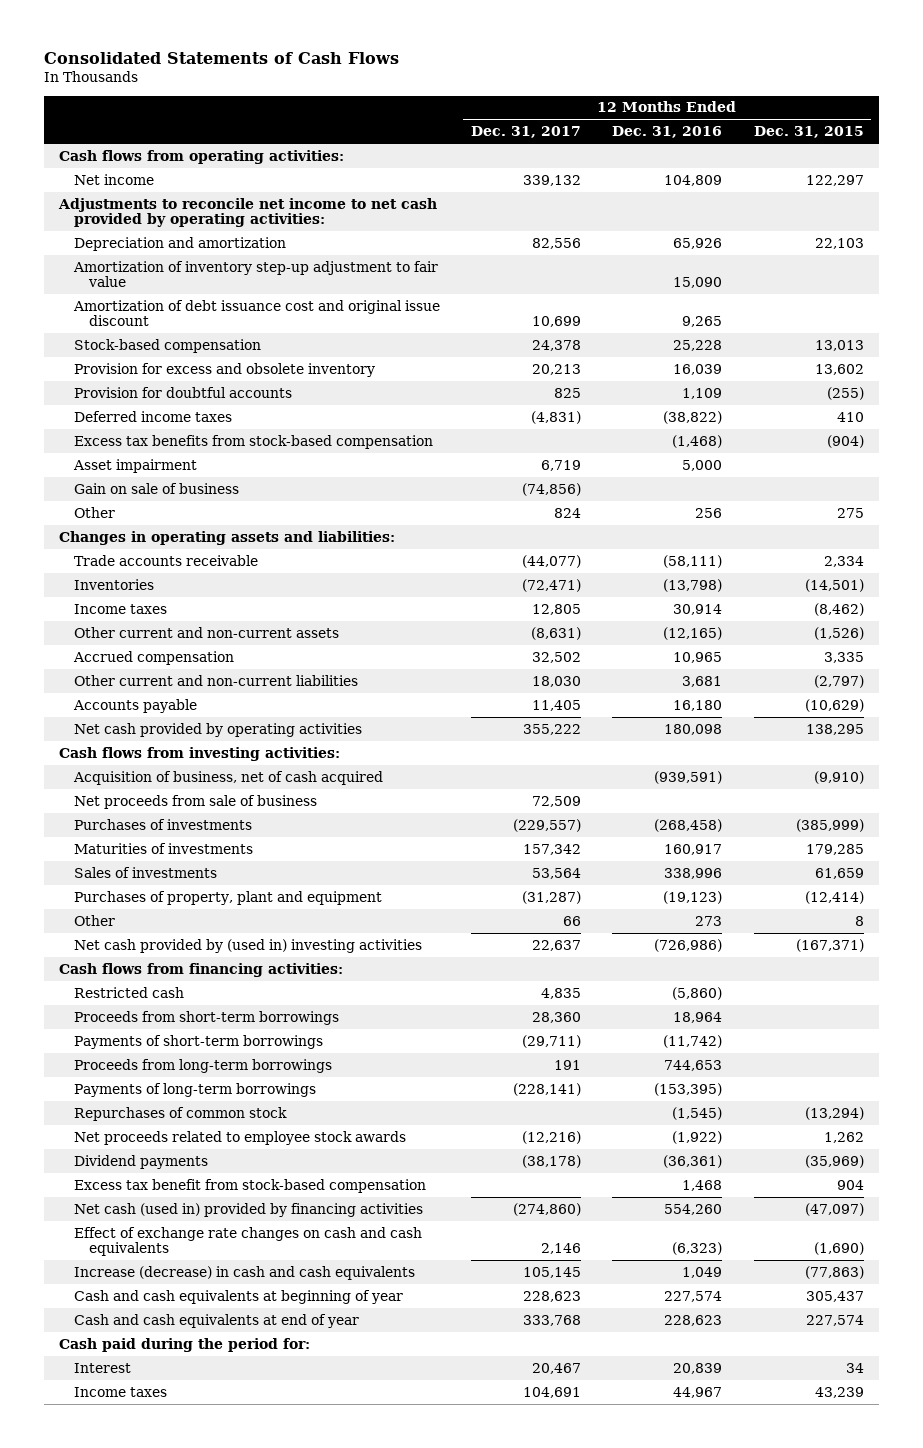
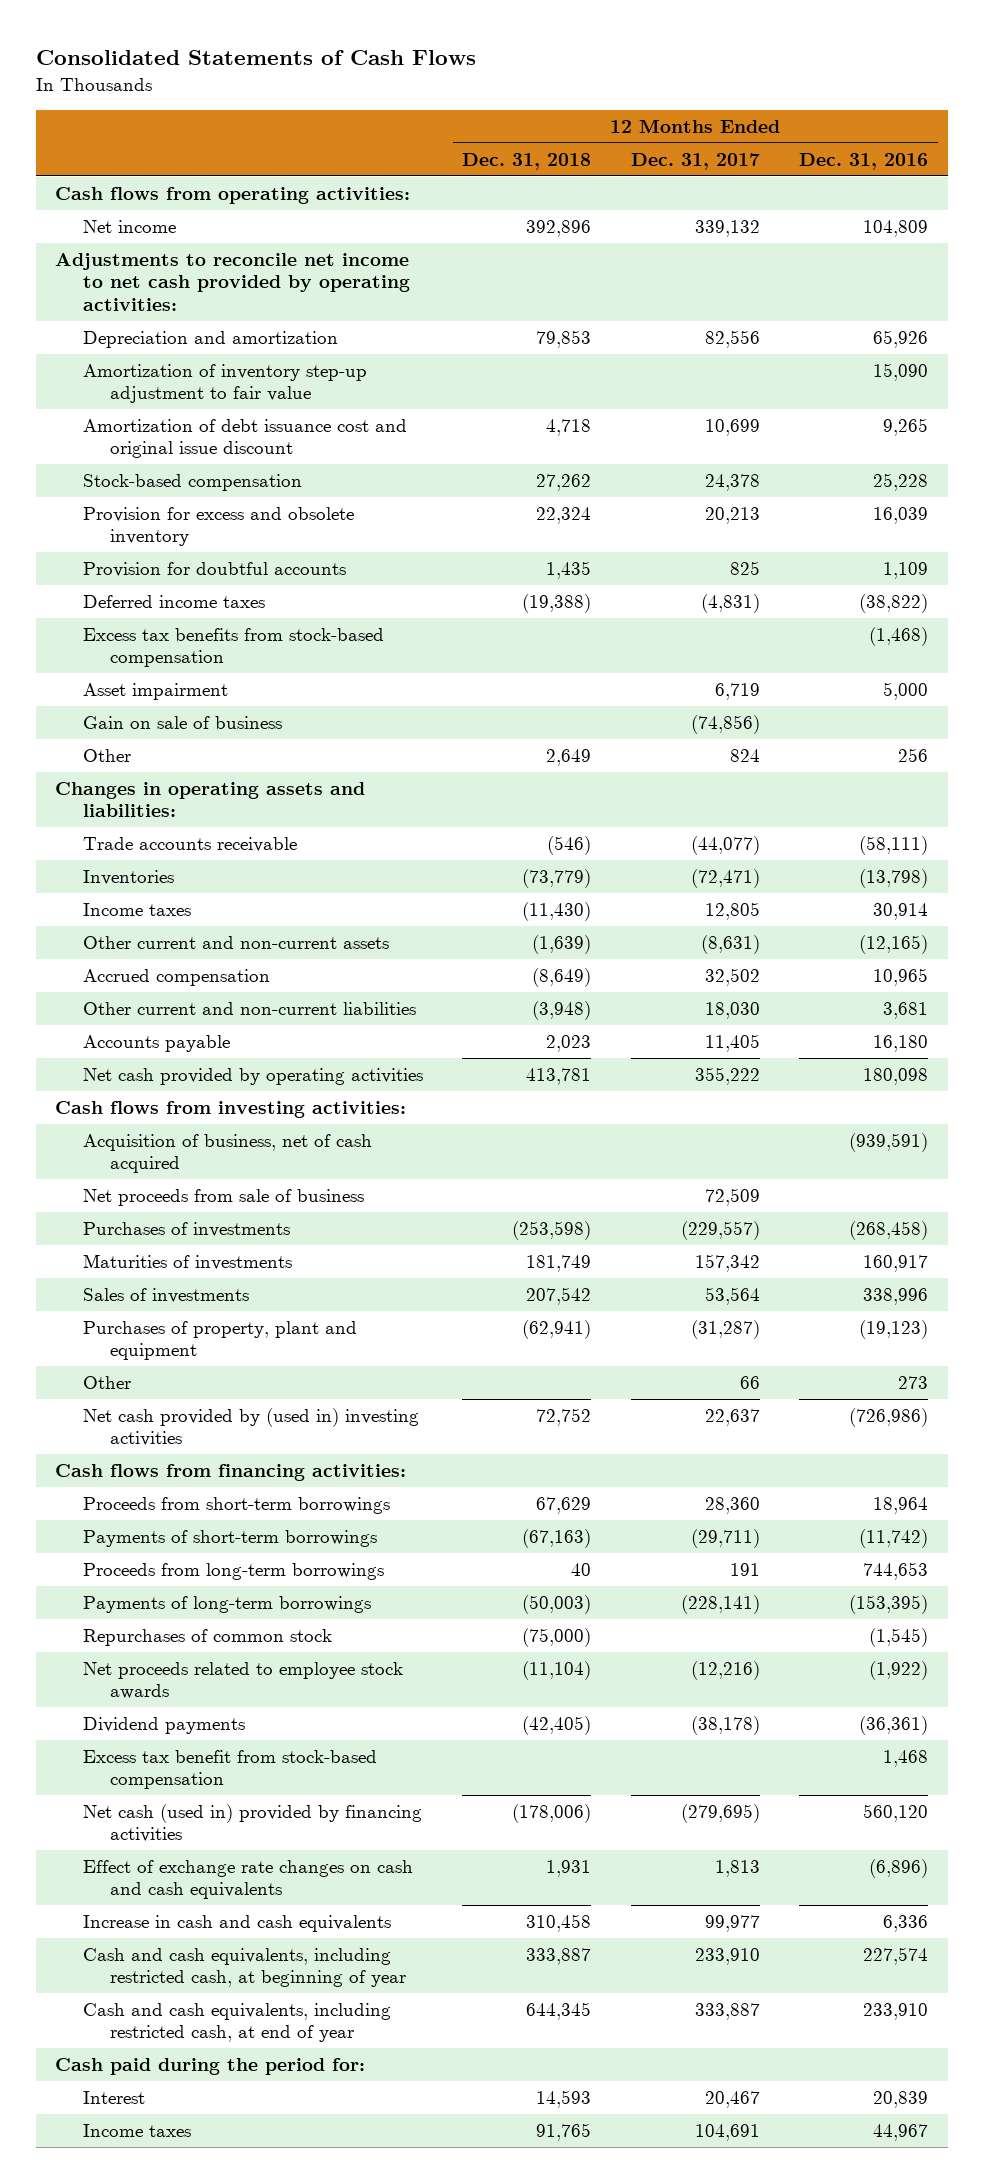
[753,126,864,139] Dec. 31, 2015 -> none
none -> [462,152,592,170] Dec. 31, 2018
[73,986,184,998] Restricted cash -> none
[513,1202,582,1216] (274,860) -> [680,1804,760,1824] (279,695)
[664,1203,723,1215] 554,260 -> [863,1804,929,1823] 560,120
[541,1243,582,1255] 2,146 -> [714,1860,760,1878] 1,813
[672,1242,723,1256] (6,323) -> [869,1859,929,1879] (6,896)
[73,1265,415,1280] Increase (decrease) in cash and cash equivalents -> [82,1915,391,1933] Increase in cash and cash equivalents
[523,1266,582,1278] 105,145 -> [704,1915,760,1933] 99,977
[682,1266,723,1278] 1,049 -> [883,1915,929,1933] 6,336
[73,1289,403,1304] Cash and cash equivalents at beginning of year -> [82,1948,407,1988] Cash and cash equivalents, including restricted cash, at beginning of year
[523,1290,582,1302] 228,623 -> [694,1948,760,1966] 233,910
[73,1313,359,1328] Cash and cash equivalents at end of year -> [82,2003,391,2043] Cash and cash equivalents, including restricted cash, at end of year
[523,1314,582,1326] 333,768 -> [694,2003,760,2021] 333,887
[664,1314,723,1326] 228,623 -> [863,2003,929,2021] 233,910

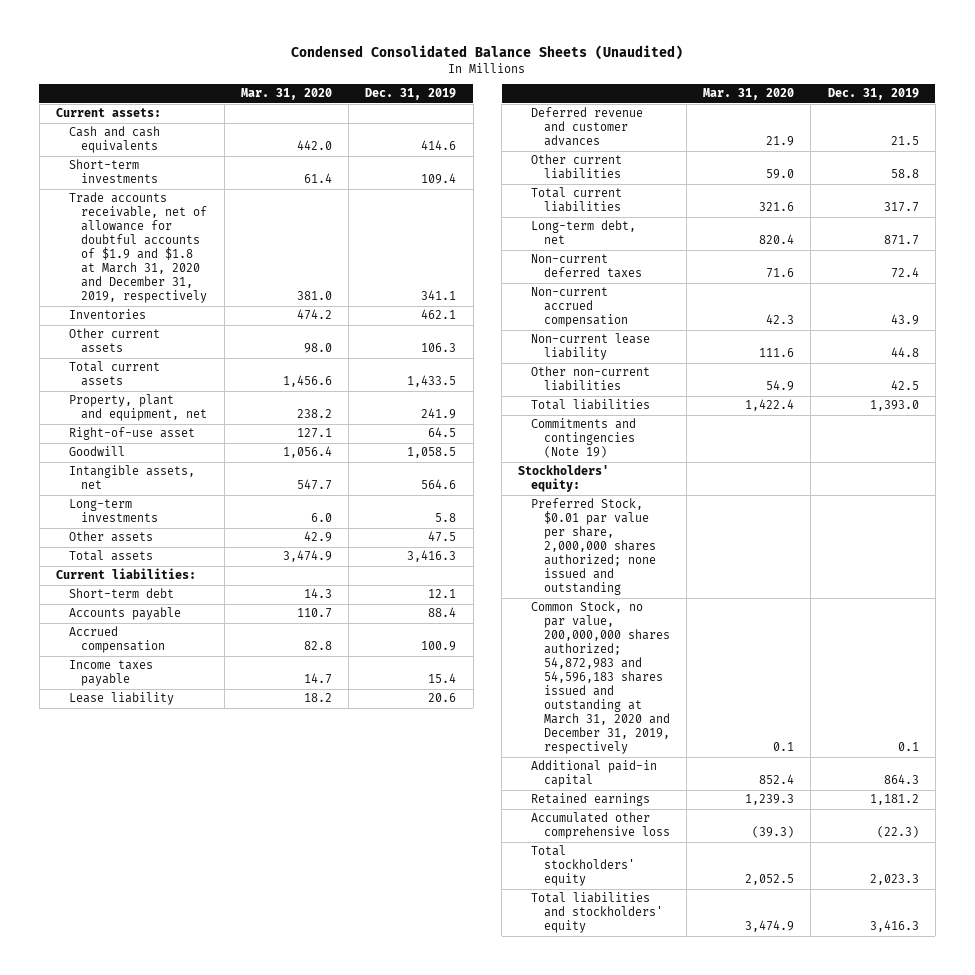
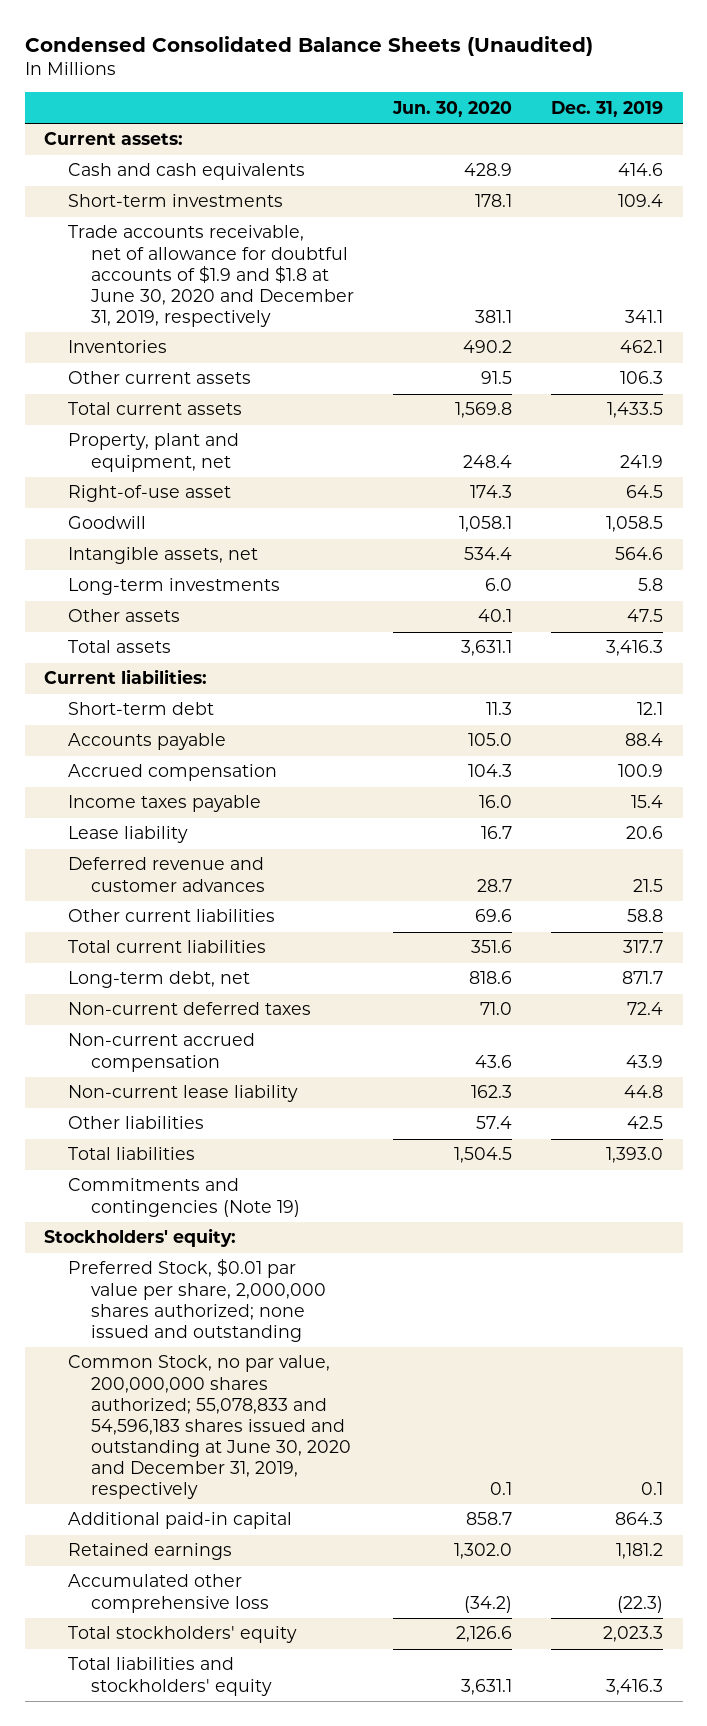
[240,88,332,101] Mar. 31, 2020 -> none
none -> [392,100,513,117] Jun. 30, 2020
[68,192,208,304] Trade accounts receivable, net of allowance for doubtful accounts of $1.9 and $1.8 at March 31, 2020 and December 31, 2019, respectively -> [67,225,355,327] Trade accounts receivable, net of allowance for doubtful accounts of $1.9 and $1.8 at June 30, 2020 and December 31, 2019, respectively
[531,366,651,392] Other non-current liabilities -> [67,1116,204,1130] Other liabilities
[531,601,670,755] Common Stock, no par value, 200,000,000 shares authorized; 54,872,983 and 54,596,183 shares issued and outstanding at March 31, 2020 and December 31, 2019, respectively -> [67,1355,352,1500] Common Stock, no par value, 200,000,000 shares authorized; 55,078,833 and 54,596,183 shares issued and outstanding at June 30, 2020 and December 31, 2019, respectively

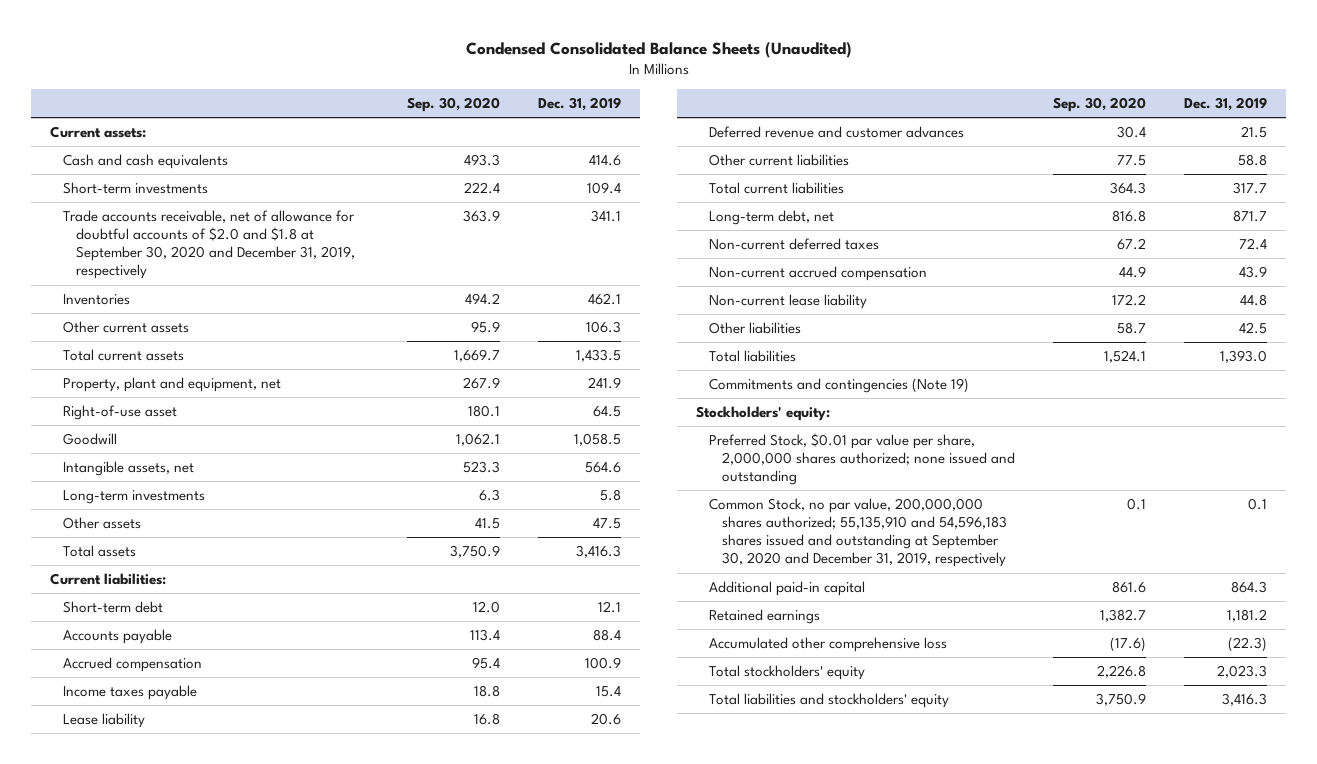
[392,100,513,117] Jun. 30, 2020 -> none
none -> [406,96,500,112] Sep. 30, 2020
[67,225,355,327] Trade accounts receivable, net of allowance for doubtful accounts of $1.9 and $1.8 at June 30, 2020 and December 31, 2019, respectively -> [62,210,355,280] Trade accounts receivable, net of allowance for doubtful accounts of $2.0 and $1.8 at September 30, 2020 and December 31, 2019, respectively
[67,1355,352,1500] Common Stock, no par value, 200,000,000 shares authorized; 55,078,833 and 54,596,183 shares issued and outstanding at June 30, 2020 and December 31, 2019, respectively -> [709,498,1007,568] Common Stock, no par value, 200,000,000 shares authorized; 55,135,910 and 54,596,183 shares issued and outstanding at September 30, 2020 and December 31, 2019, respectively

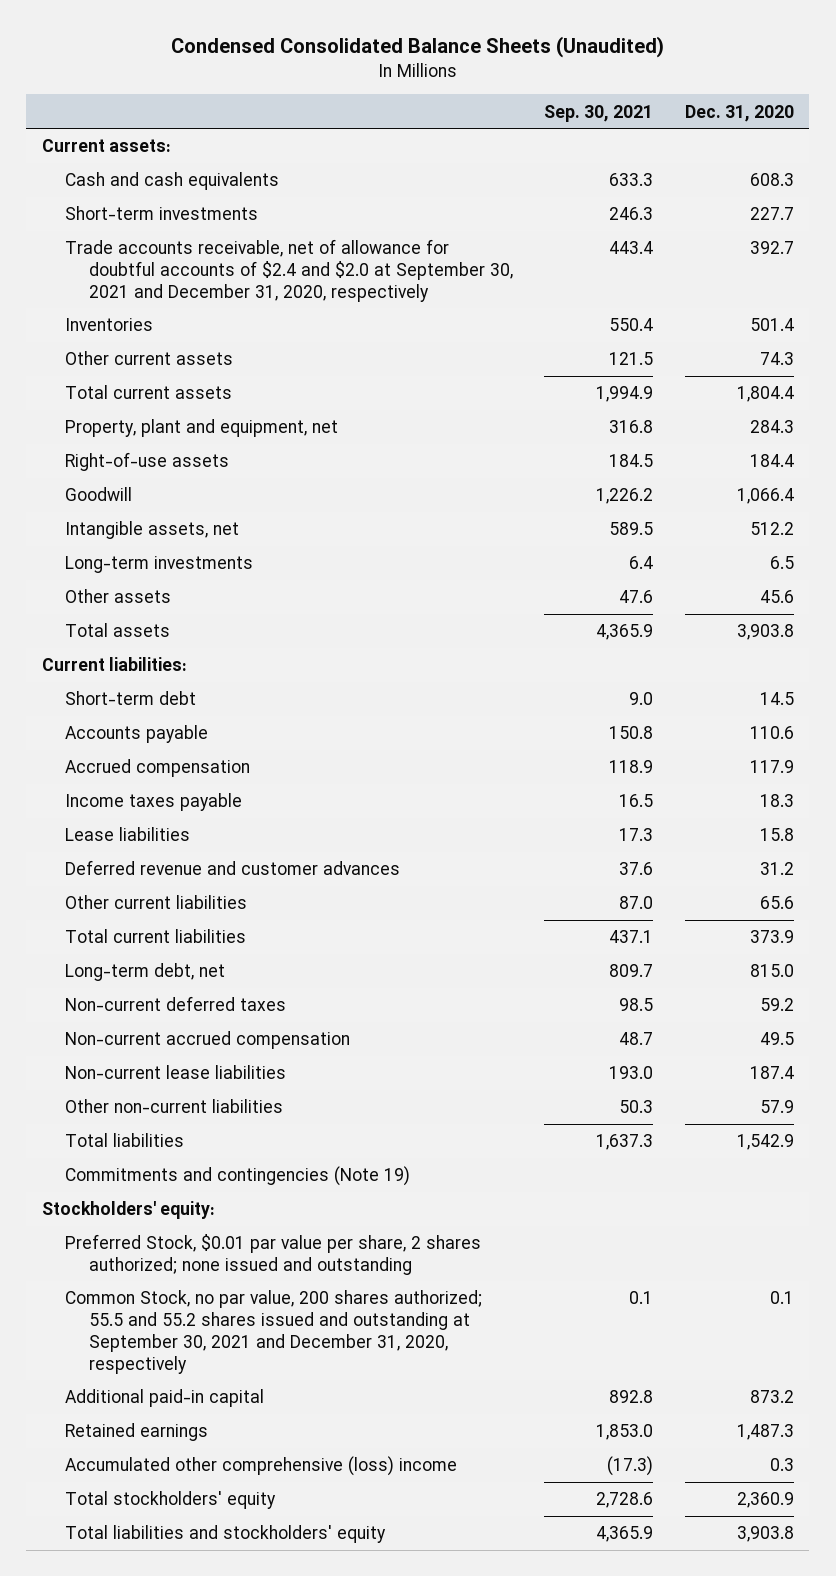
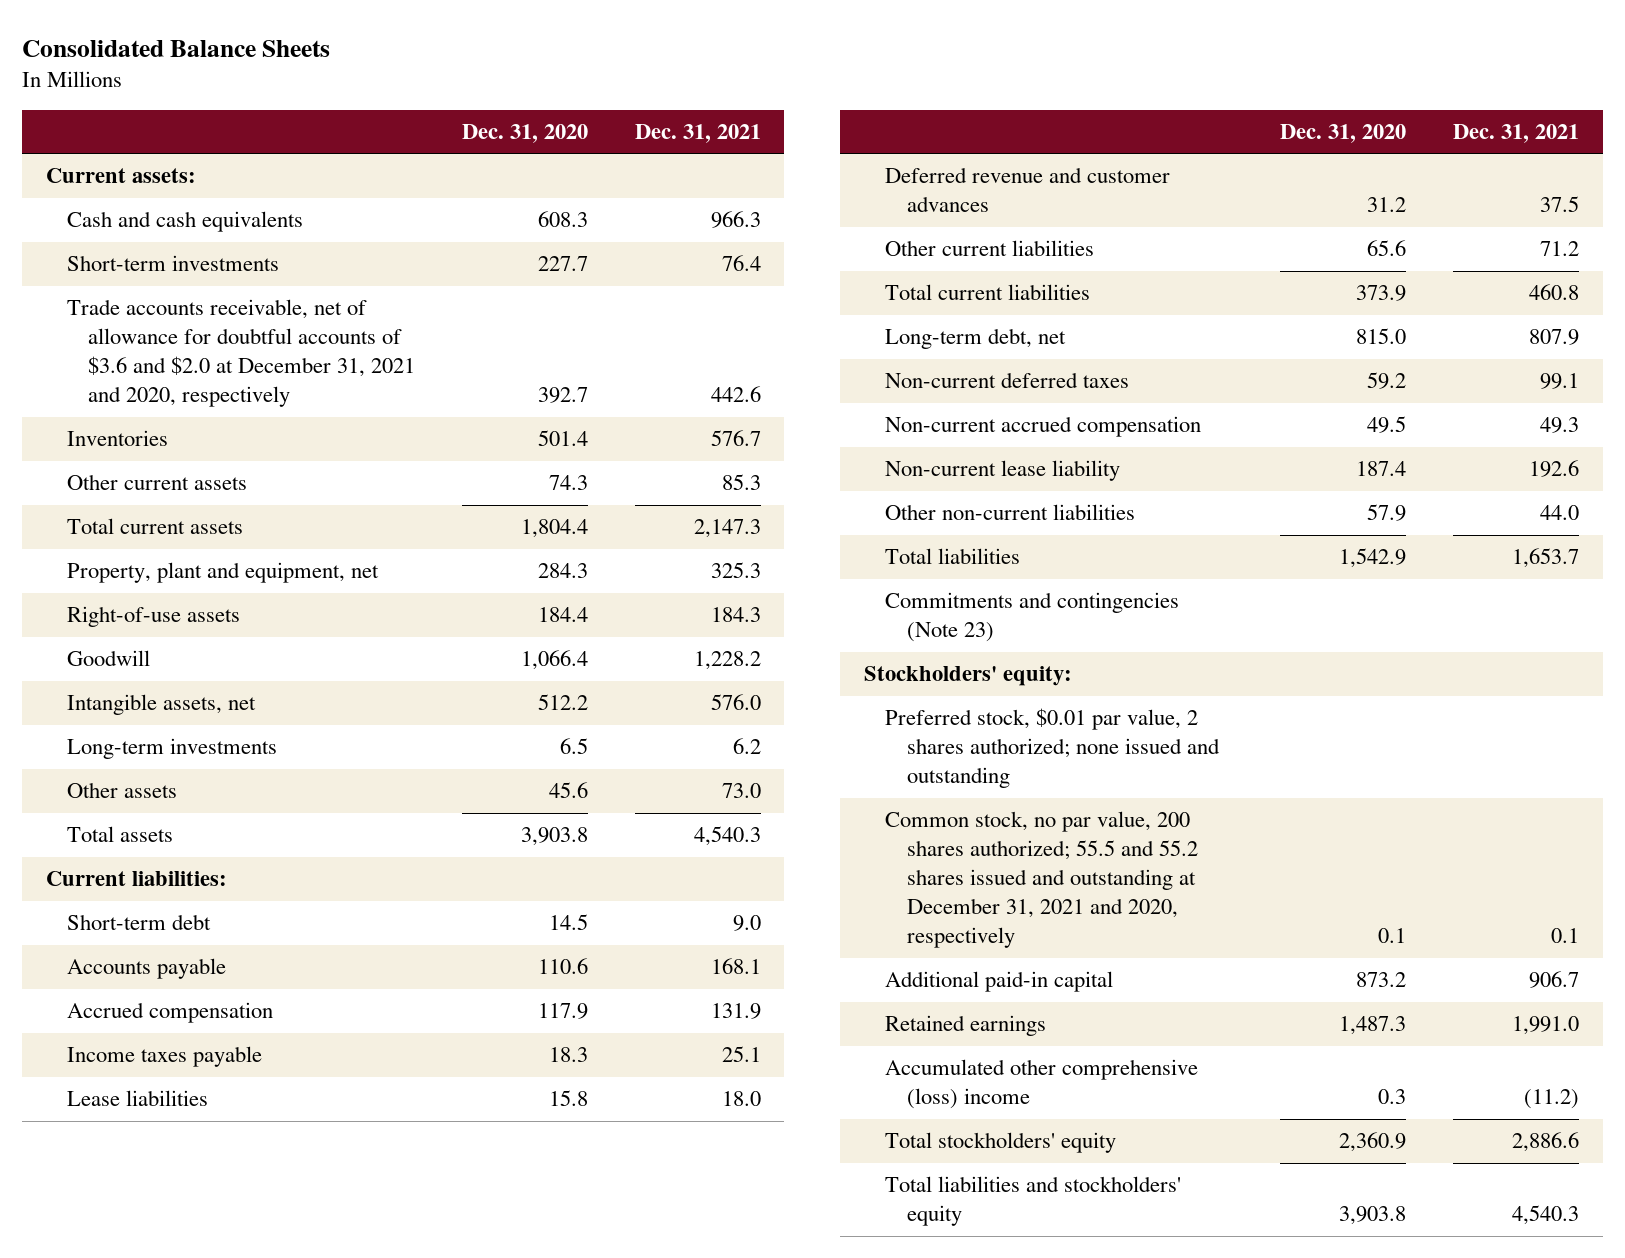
[170,36,664,59] Condensed Consolidated Balance Sheets (Unaudited) -> [22,39,331,57] Consolidated Balance Sheets
[544,104,654,122] Sep. 30, 2021 -> none
none -> [635,123,762,143] Dec. 31, 2021
[65,239,514,302] Trade accounts receivable, net of allowance for doubtful accounts of $2.4 and $2.0 at September 30, 2021 and December 31, 2020, respectively -> [66,299,416,408] Trade accounts receivable, net of allowance for doubtful accounts of $3.6 and $2.0 at December 31, 2021 and 2020, respectively
[65,1065,287,1080] Non-current lease liabilities -> [885,460,1121,482] Non-current lease liability
[65,1166,411,1187] Commitments and contingencies (Note 19) -> [885,592,1180,643] Commitments and contingencies (Note 23)
[65,1234,482,1275] Preferred Stock, $0.01 par value per share, 2 shares authorized; none issued and outstanding -> [885,708,1220,789] Preferred stock, $0.01 par value, 2 shares authorized; none issued and outstanding
[65,1290,483,1374] Common Stock, no par value, 200 shares authorized; 55.5 and 55.2 shares issued and outstanding at September 30, 2021 and December 31, 2020, respectively -> [885,811,1198,949] Common stock, no par value, 200 shares authorized; 55.5 and 55.2 shares issued and outstanding at December 31, 2021 and 2020, respectively

